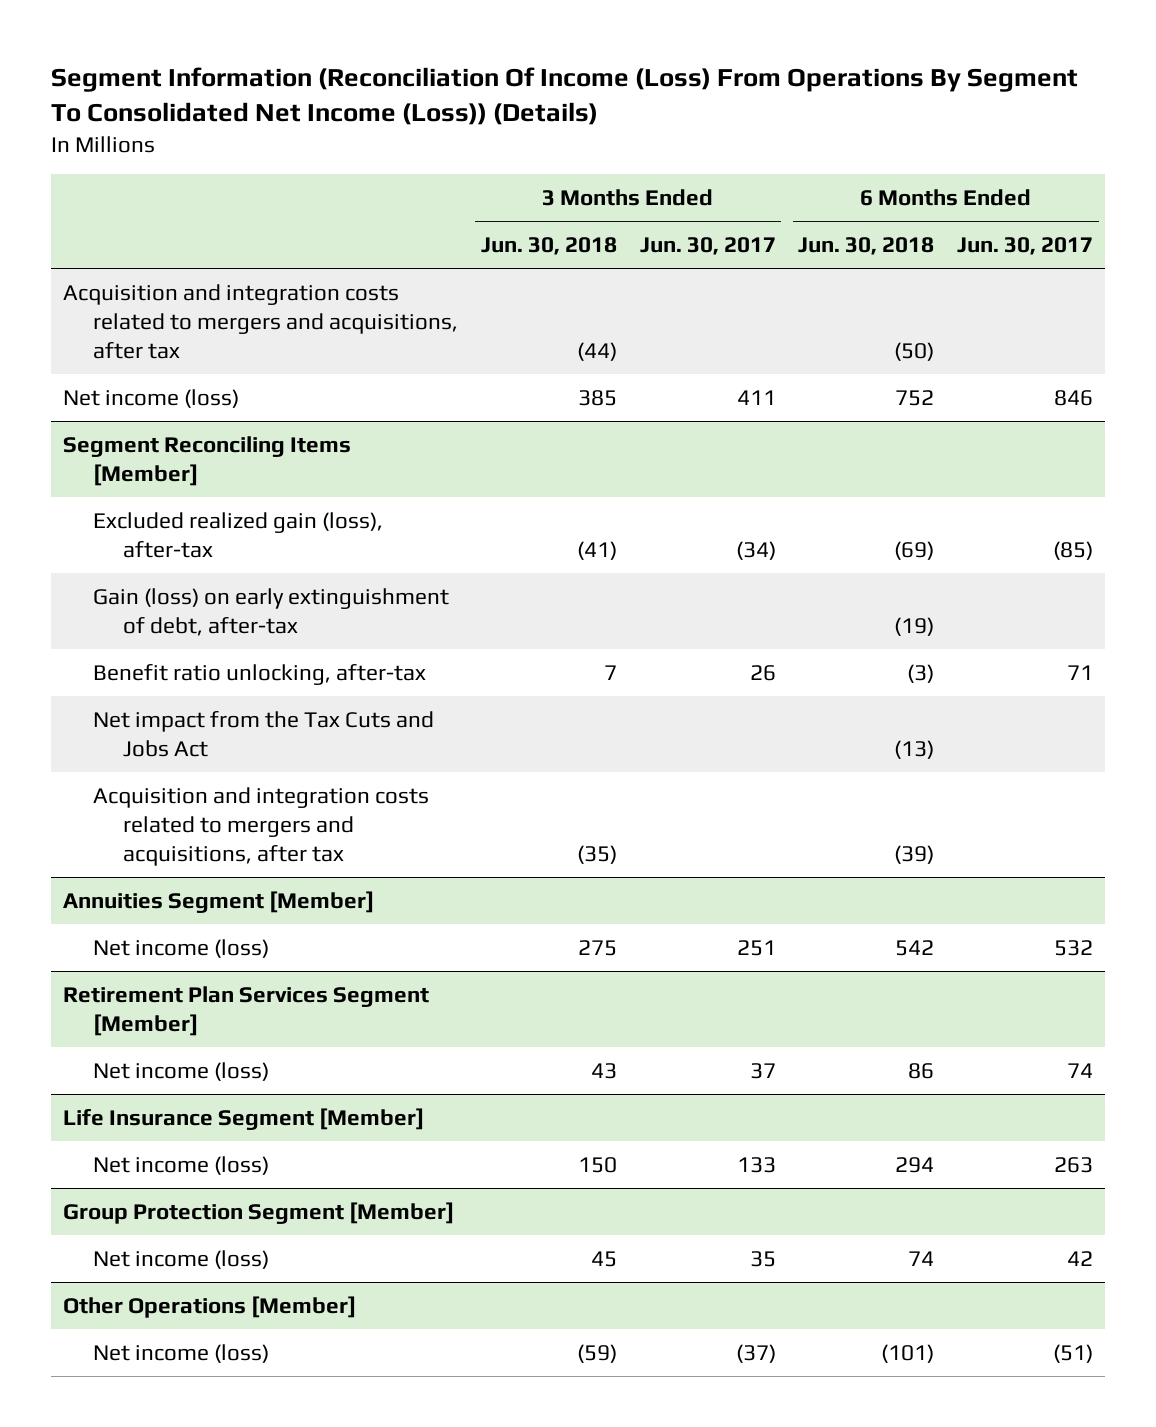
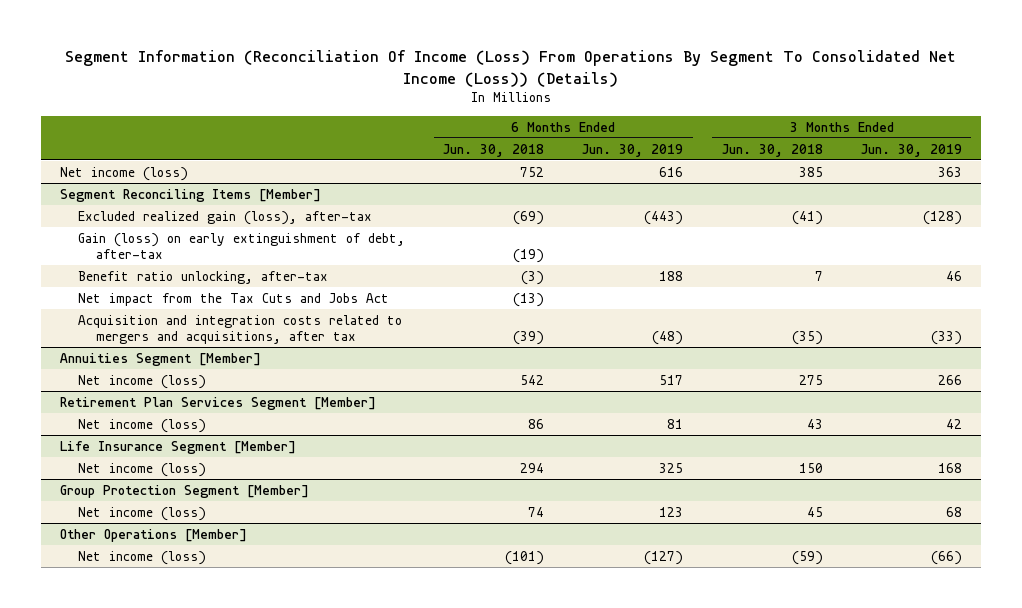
[639,236,776,255] Jun. 30, 2017 -> none
[957,236,1094,255] Jun. 30, 2017 -> none
none -> [582,143,684,157] Jun. 30, 2019
none -> [860,143,962,157] Jun. 30, 2019
[62,283,459,359] Acquisition and integration costs related to mergers and acquisitions, after tax -> none

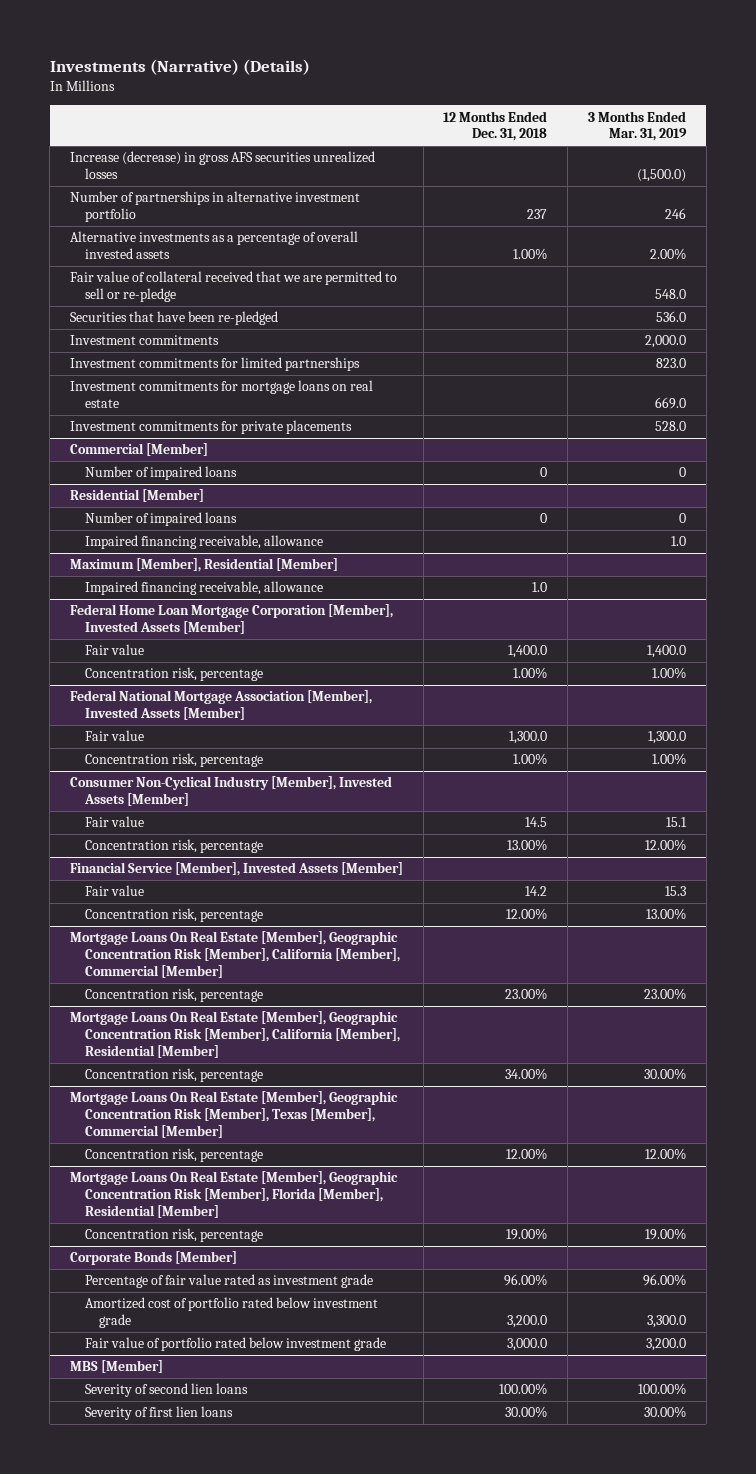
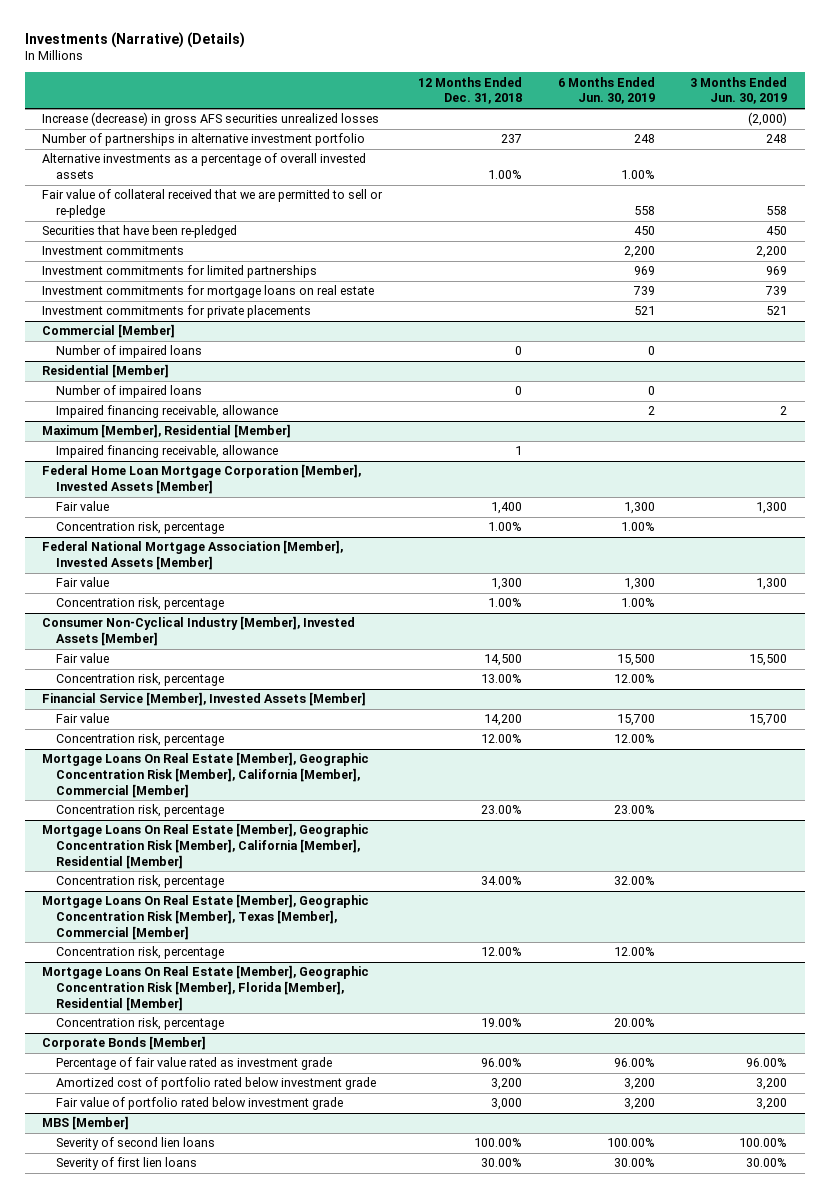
[587,110,687,142] 3 Months Ended Mar. 31, 2019 -> none
none -> [557,76,655,105] 6 Months Ended Jun. 30, 2019
none -> [690,76,788,105] 3 Months Ended Jun. 30, 2019
[532,582,548,593] 1.0 -> [515,446,523,456] 1
[508,645,548,659] 1,400.0 -> [491,502,523,515] 1,400
[509,731,548,745] 1,300.0 -> [491,578,523,591] 1,300
[525,817,548,828] 14.5 -> [484,654,523,667] 14,500
[525,886,548,897] 14.2 -> [484,714,523,727] 14,200
[507,1315,548,1329] 3,200.0 -> [491,1078,523,1091] 3,200
[507,1338,548,1352] 3,000.0 -> [491,1098,523,1111] 3,000

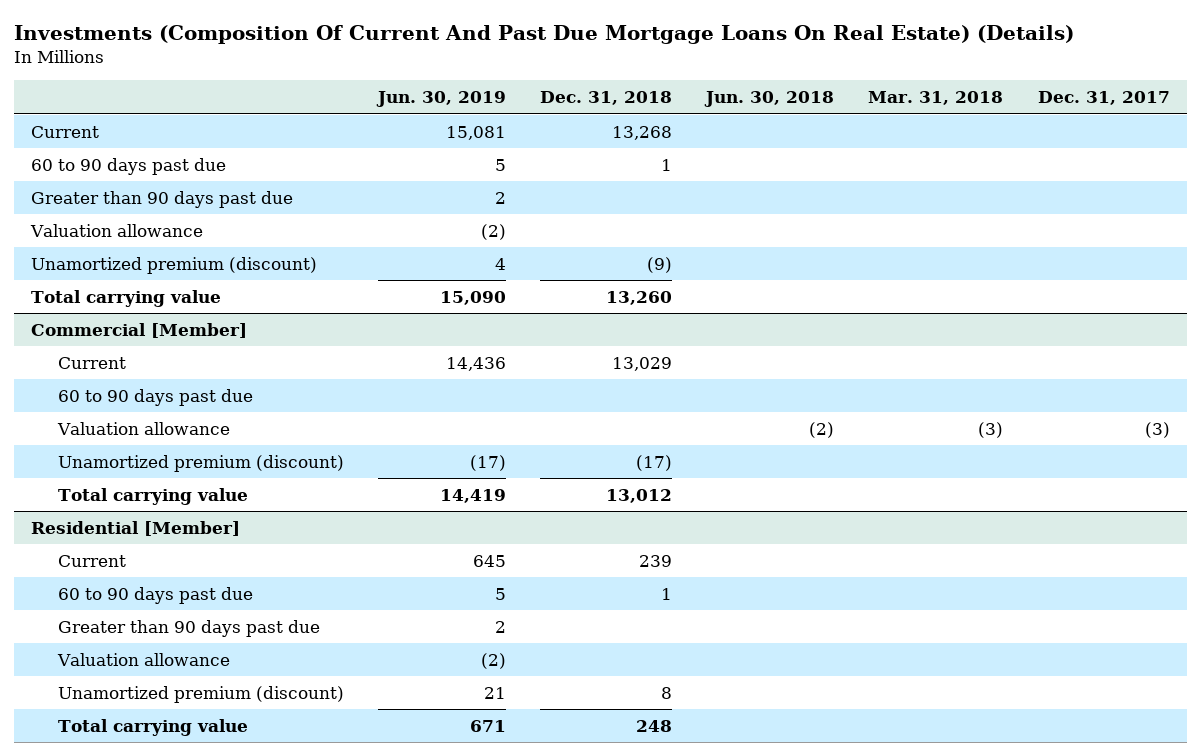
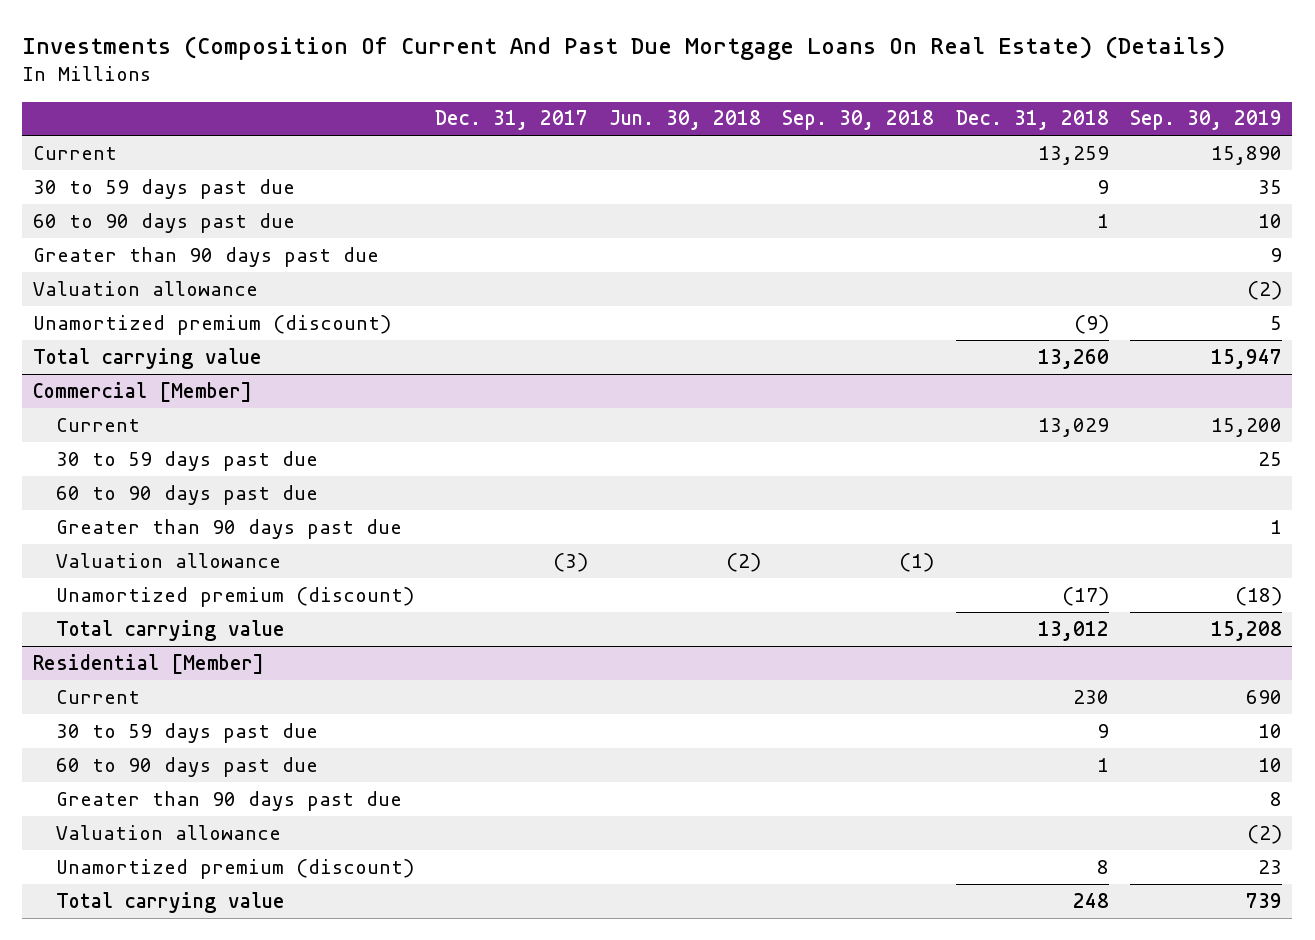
[375,91,506,108] Jun. 30, 2019 -> none
[868,91,1004,106] Mar. 31, 2018 -> none
none -> [782,110,935,131] Sep. 30, 2018
none -> [1129,110,1282,131] Sep. 30, 2019
[612,125,673,140] 13,268 -> [1037,145,1109,165] 13,259
none -> [32,178,295,199] 30 to 59 days past due
none -> [55,450,318,471] 30 to 59 days past due
none -> [55,518,402,539] Greater than 90 days past due
[639,554,673,567] 239 -> [1072,689,1109,704] 230
none -> [55,722,318,743] 30 to 59 days past due

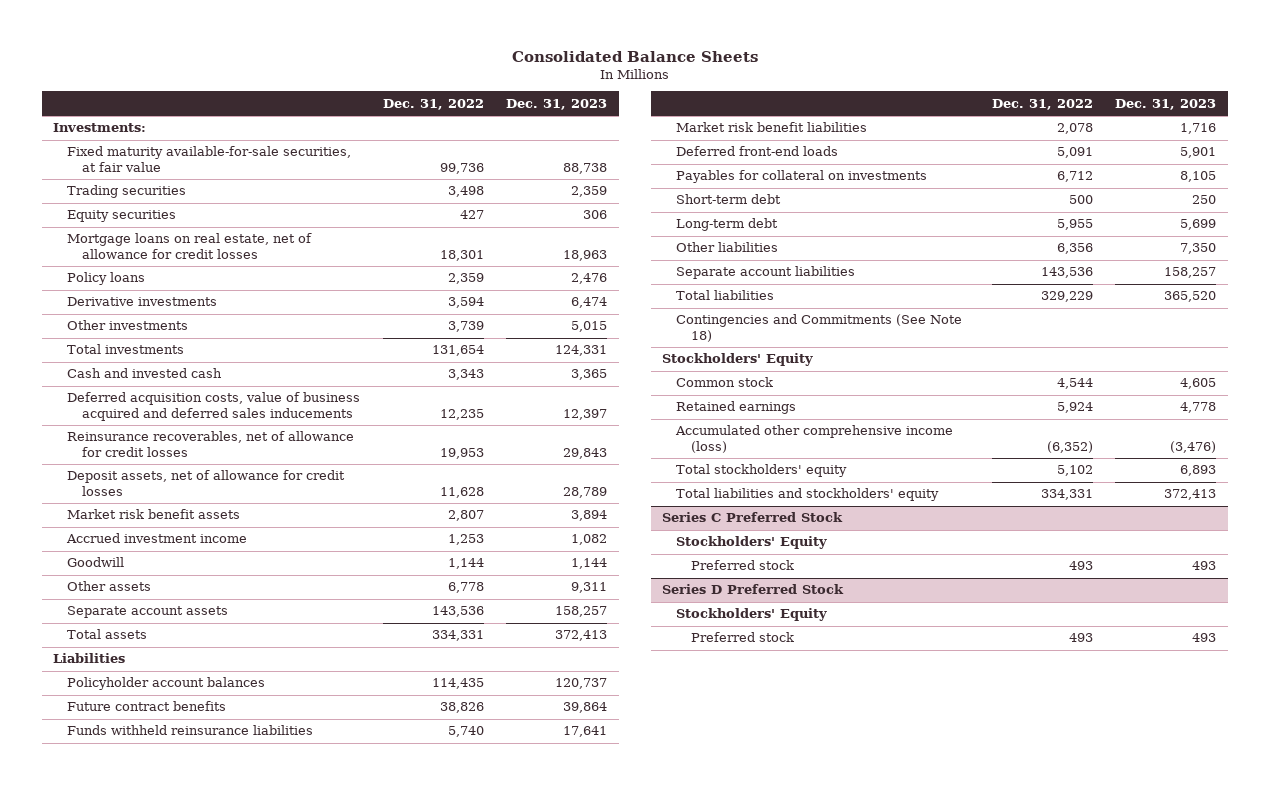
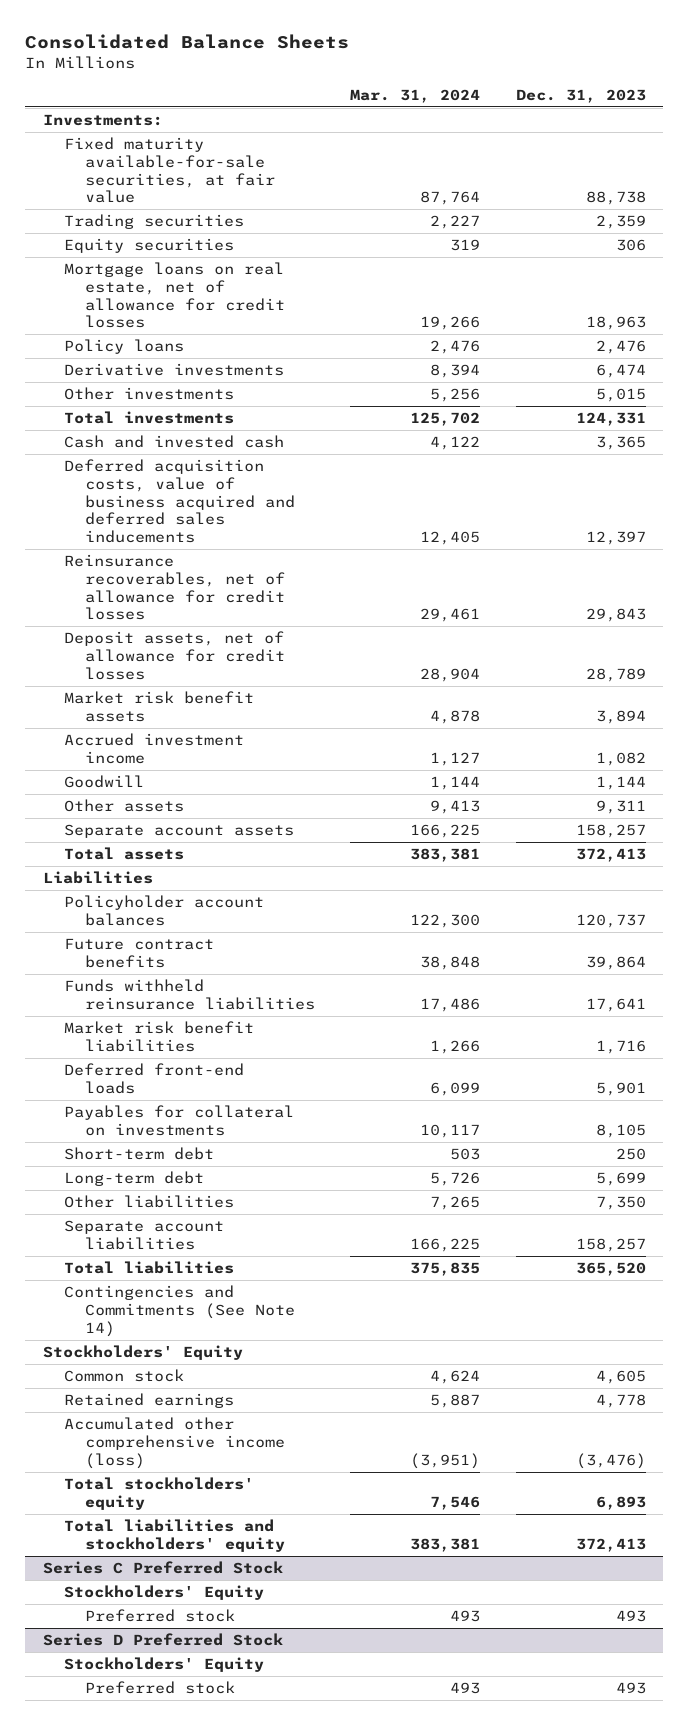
[382,98,484,110] Dec. 31, 2022 -> none
none -> [350,88,481,103] Mar. 31, 2024
[676,314,963,343] Contingencies and Commitments (See Note 18) -> [63,1285,295,1337] Contingencies and Commitments (See Note 14)

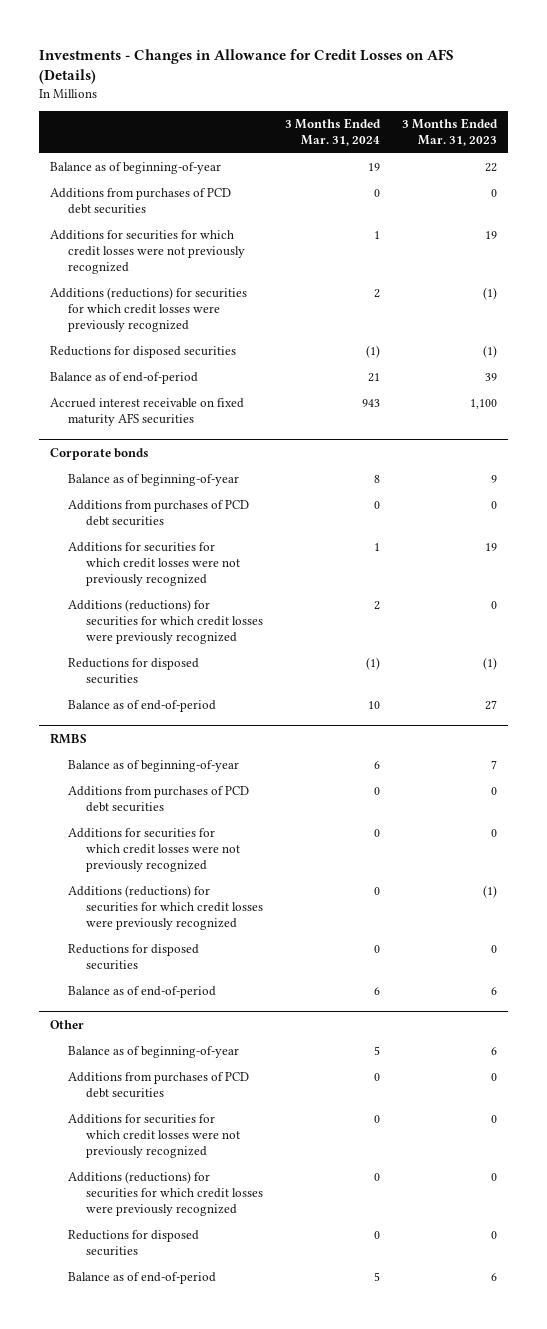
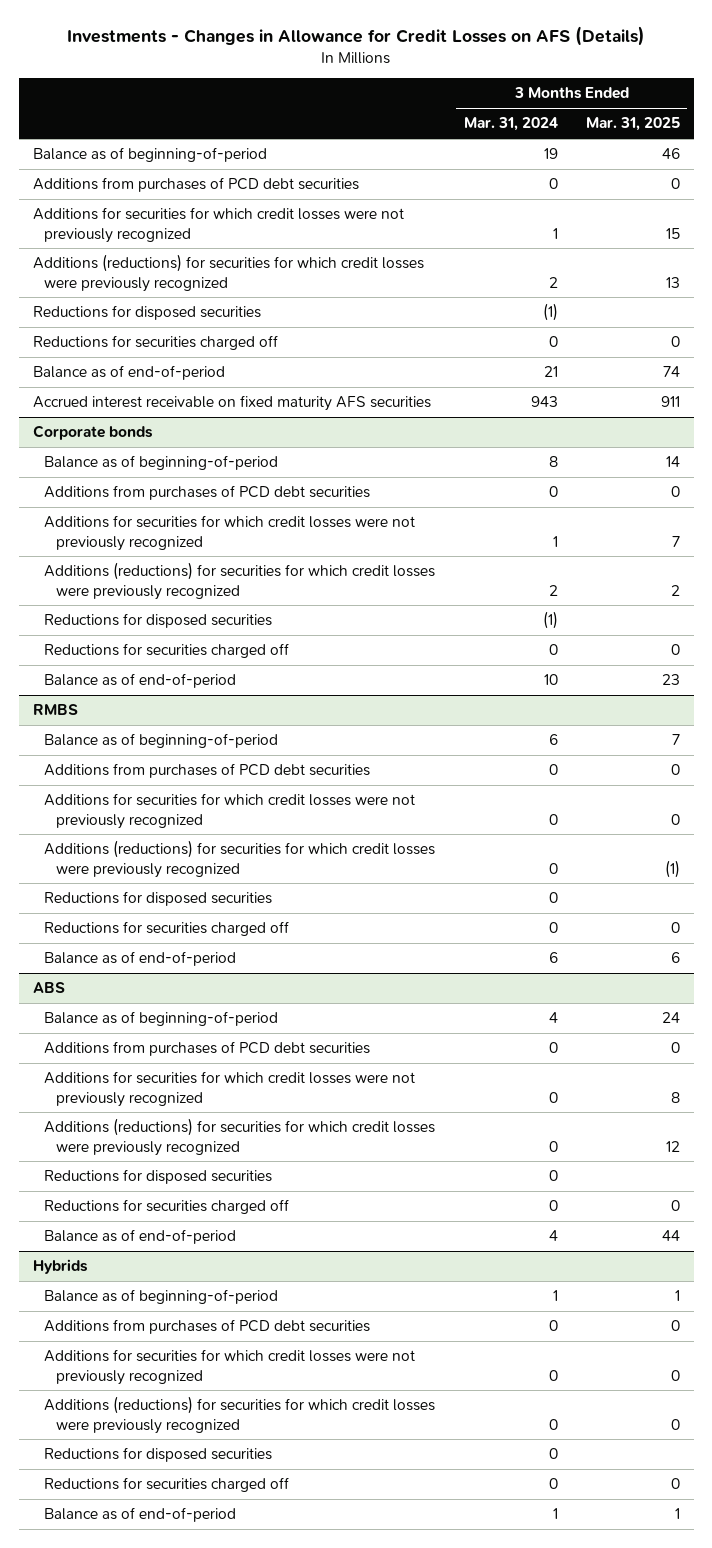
[402,118,499,147] 3 Months Ended Mar. 31, 2023 -> none
none -> [585,117,680,132] Mar. 31, 2025
[50,162,222,175] Balance as of beginning-of-year -> [32,147,267,163] Balance as of beginning-of-period
none -> [32,335,278,351] Reductions for securities charged off
[68,474,240,487] Balance as of beginning-of-year -> [44,455,279,471] Balance as of beginning-of-period
none -> [44,643,290,659] Reductions for securities charged off
[68,760,240,773] Balance as of beginning-of-year -> [44,733,279,749] Balance as of beginning-of-period
none -> [44,921,290,937] Reductions for securities charged off
[50,1020,85,1030] Other -> none
none -> [32,982,65,994] ABS
[68,1046,240,1059] Balance as of beginning-of-year -> [44,1011,279,1027] Balance as of beginning-of-period
[374,1046,381,1056] 5 -> [548,1012,558,1024] 4
none -> [44,1199,290,1215] Reductions for securities charged off
[374,1272,381,1282] 5 -> [548,1230,558,1242] 4
none -> [32,1259,88,1275] Hybrids
none -> [44,1289,279,1305] Balance as of beginning-of-period
none -> [44,1319,371,1335] Additions from purchases of PCD debt securities
none -> [44,1349,416,1385] Additions for securities for which credit losses were not previously recognized
none -> [44,1396,436,1434] Additions (reductions) for securities for which credit losses were previously recognized
none -> [44,1447,273,1463] Reductions for disposed securities
none -> [44,1477,290,1493] Reductions for securities charged off
none -> [44,1507,237,1523] Balance as of end-of-period

